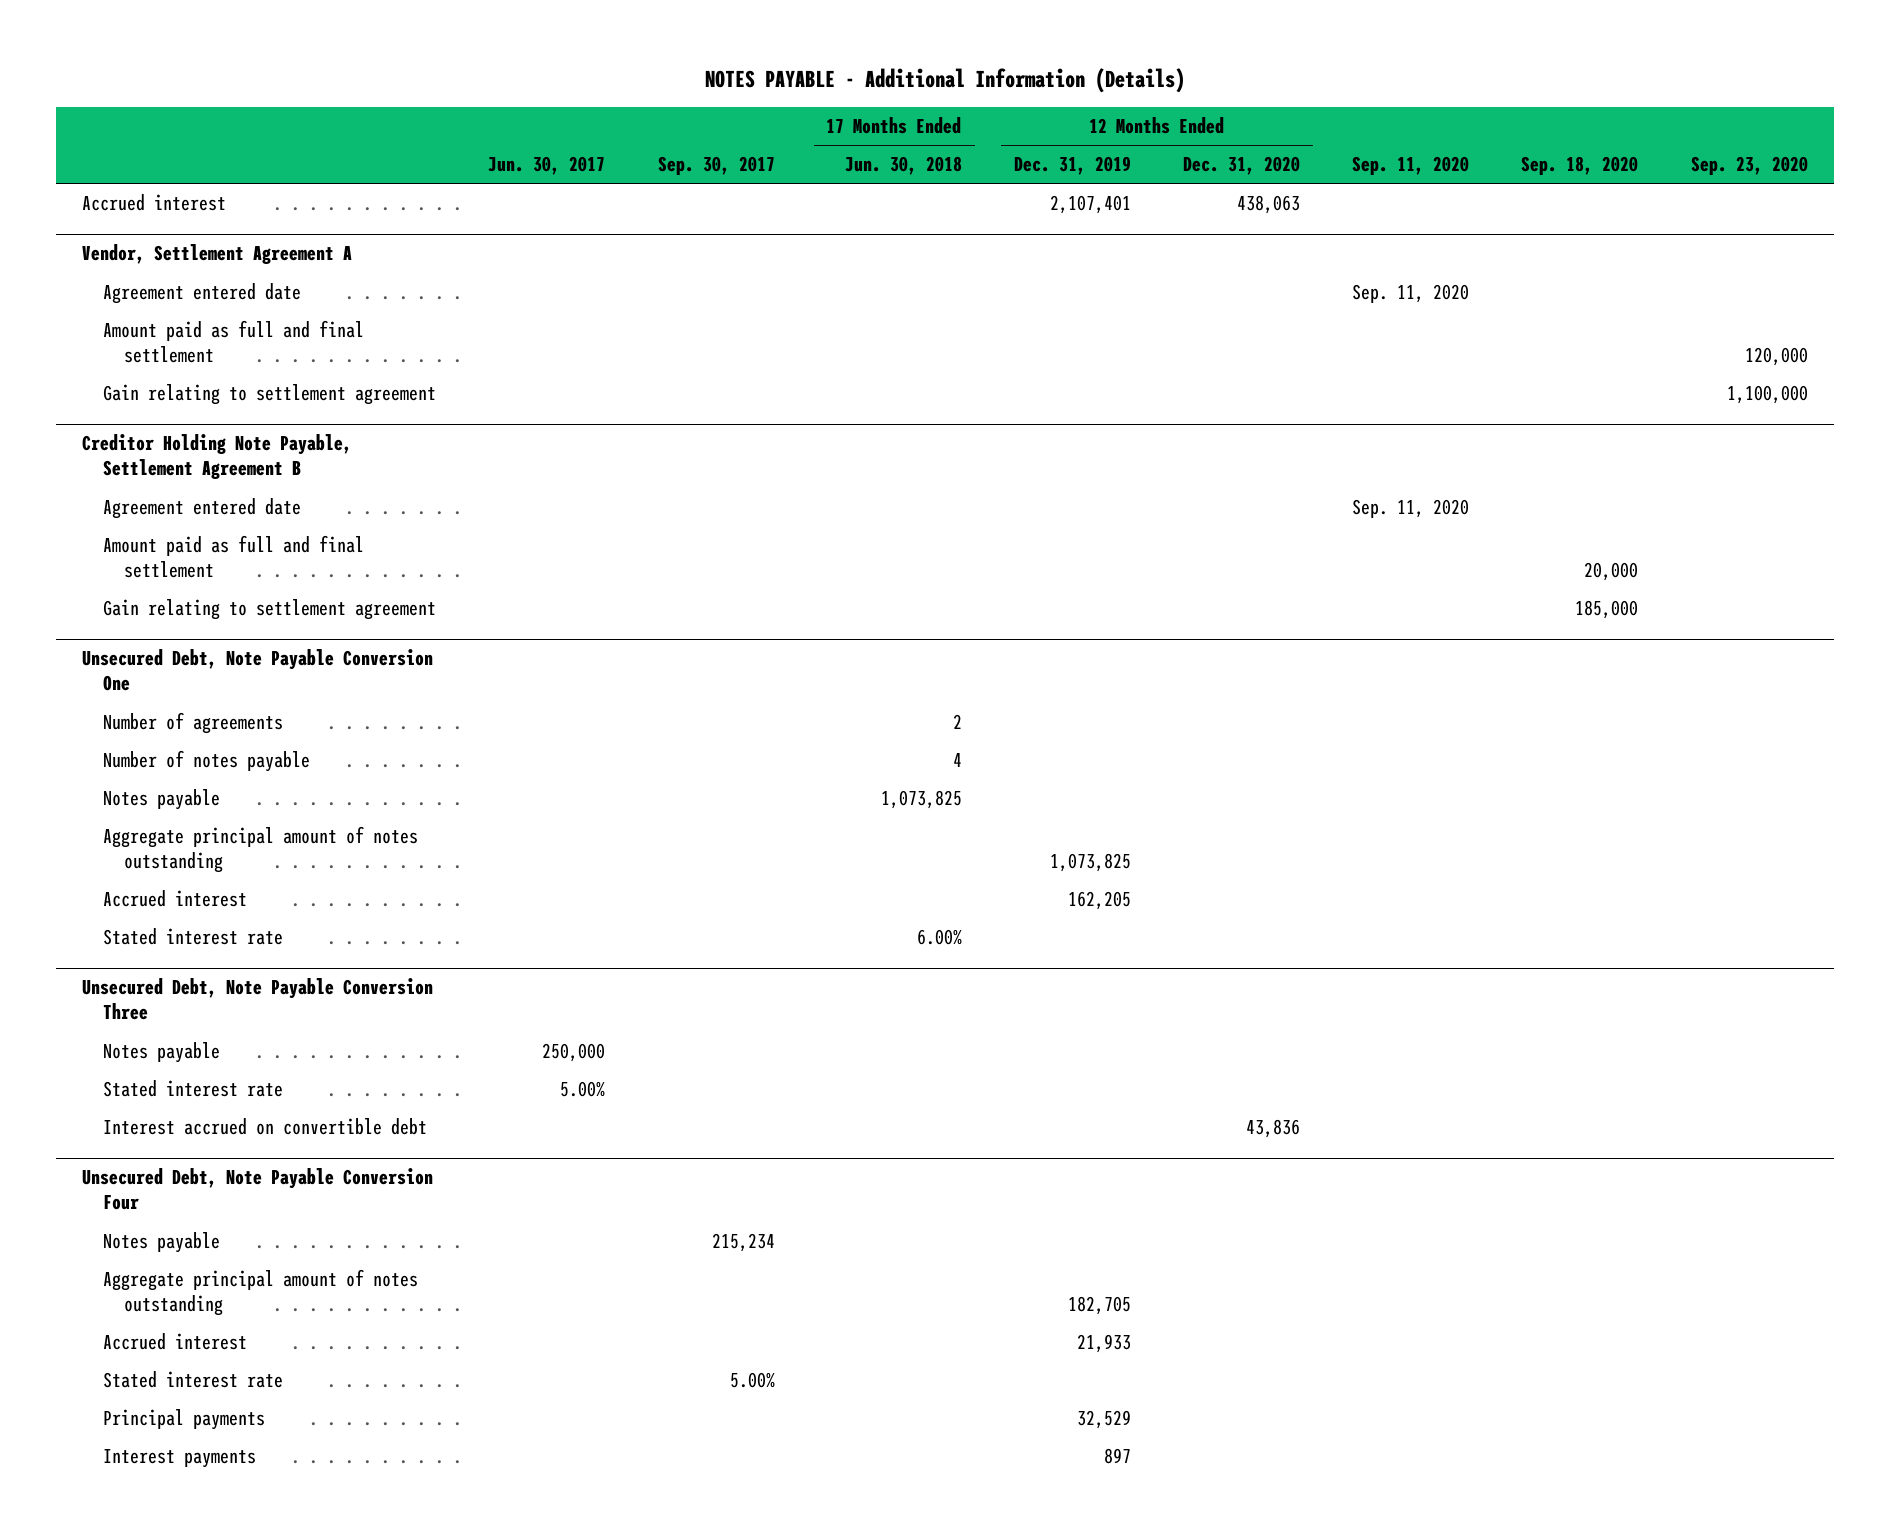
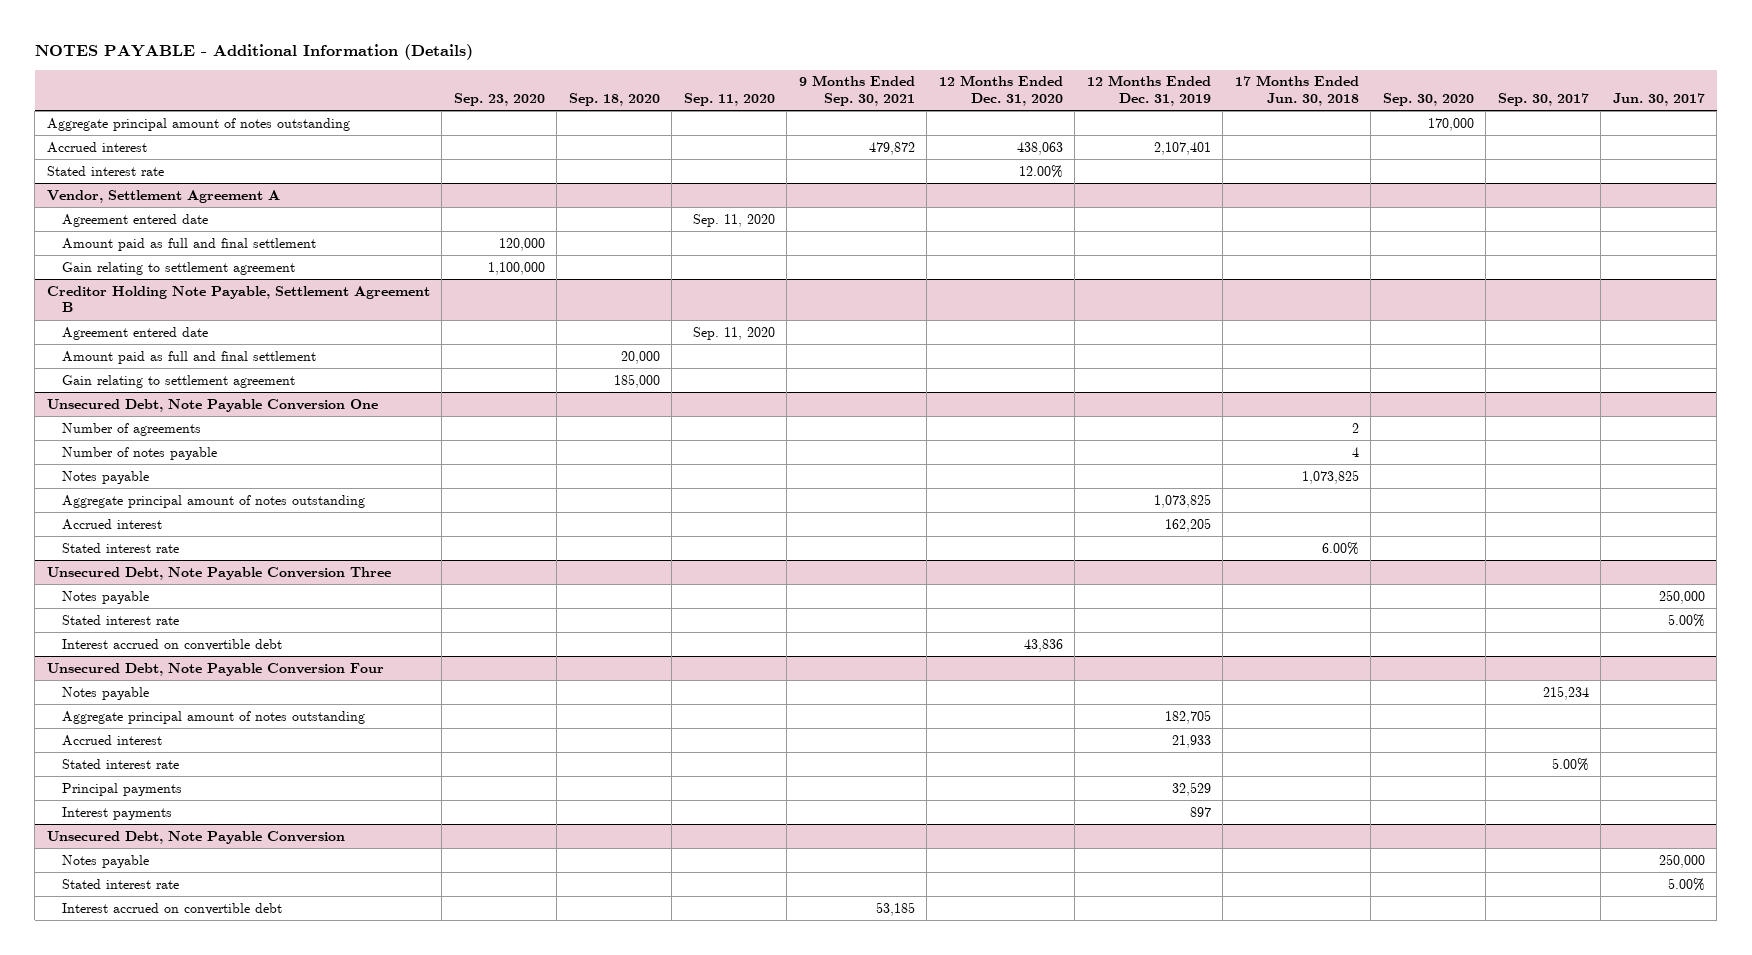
none -> [798,75,915,106] 9 Months Ended Sep. 30, 2021
none -> [1382,92,1474,106] Sep. 30, 2020
none -> [46,117,350,131] Aggregate principal amount of notes outstanding
none -> [46,165,164,176] Stated interest rate
none -> [46,830,345,844] Unsecured Debt, Note Payable Conversion
none -> [61,854,149,868] Notes payable
none -> [61,878,179,889] Stated interest rate
none -> [61,902,282,915] Interest accrued on convertible debt

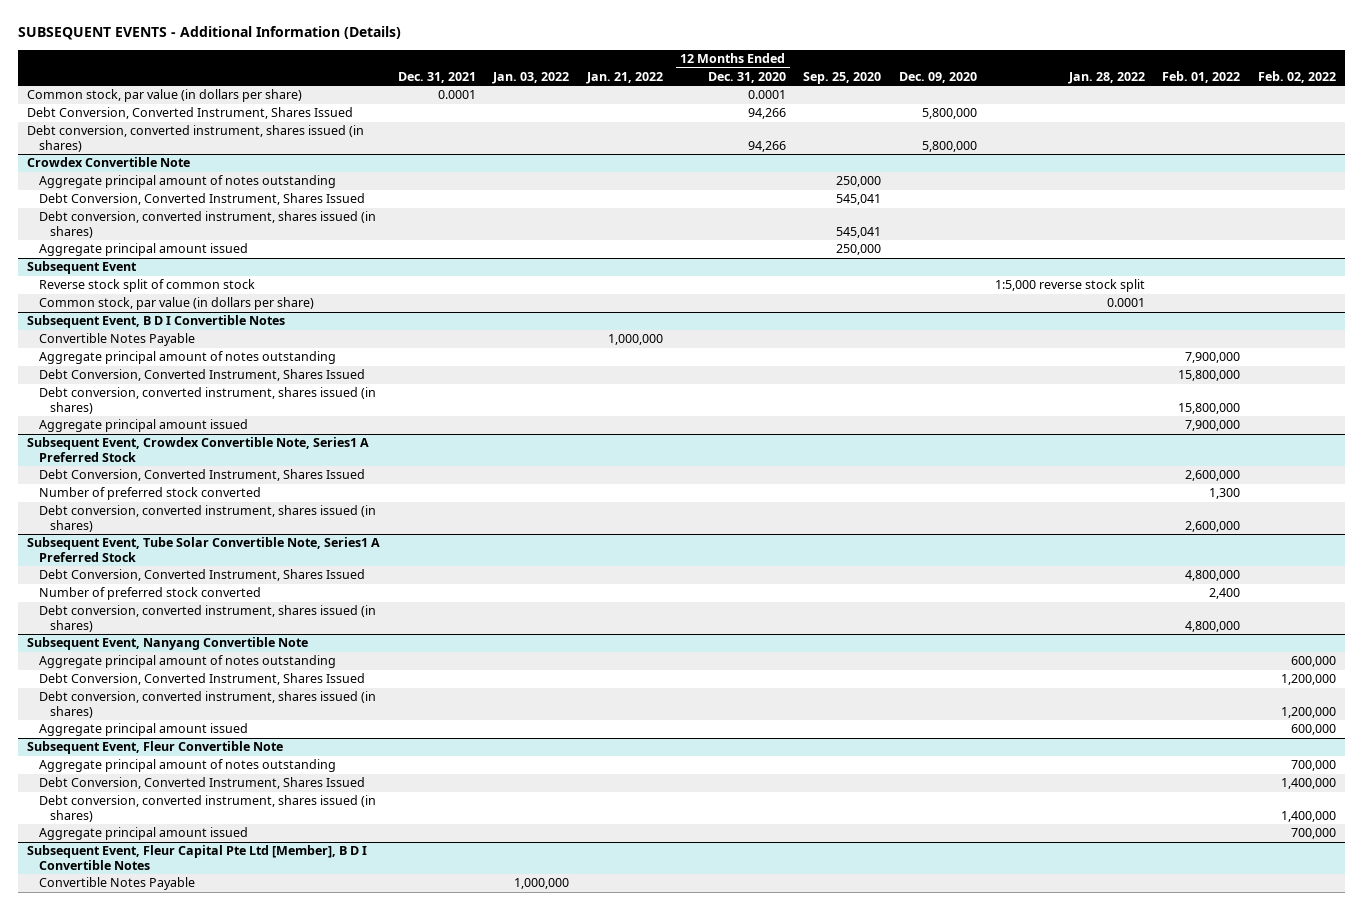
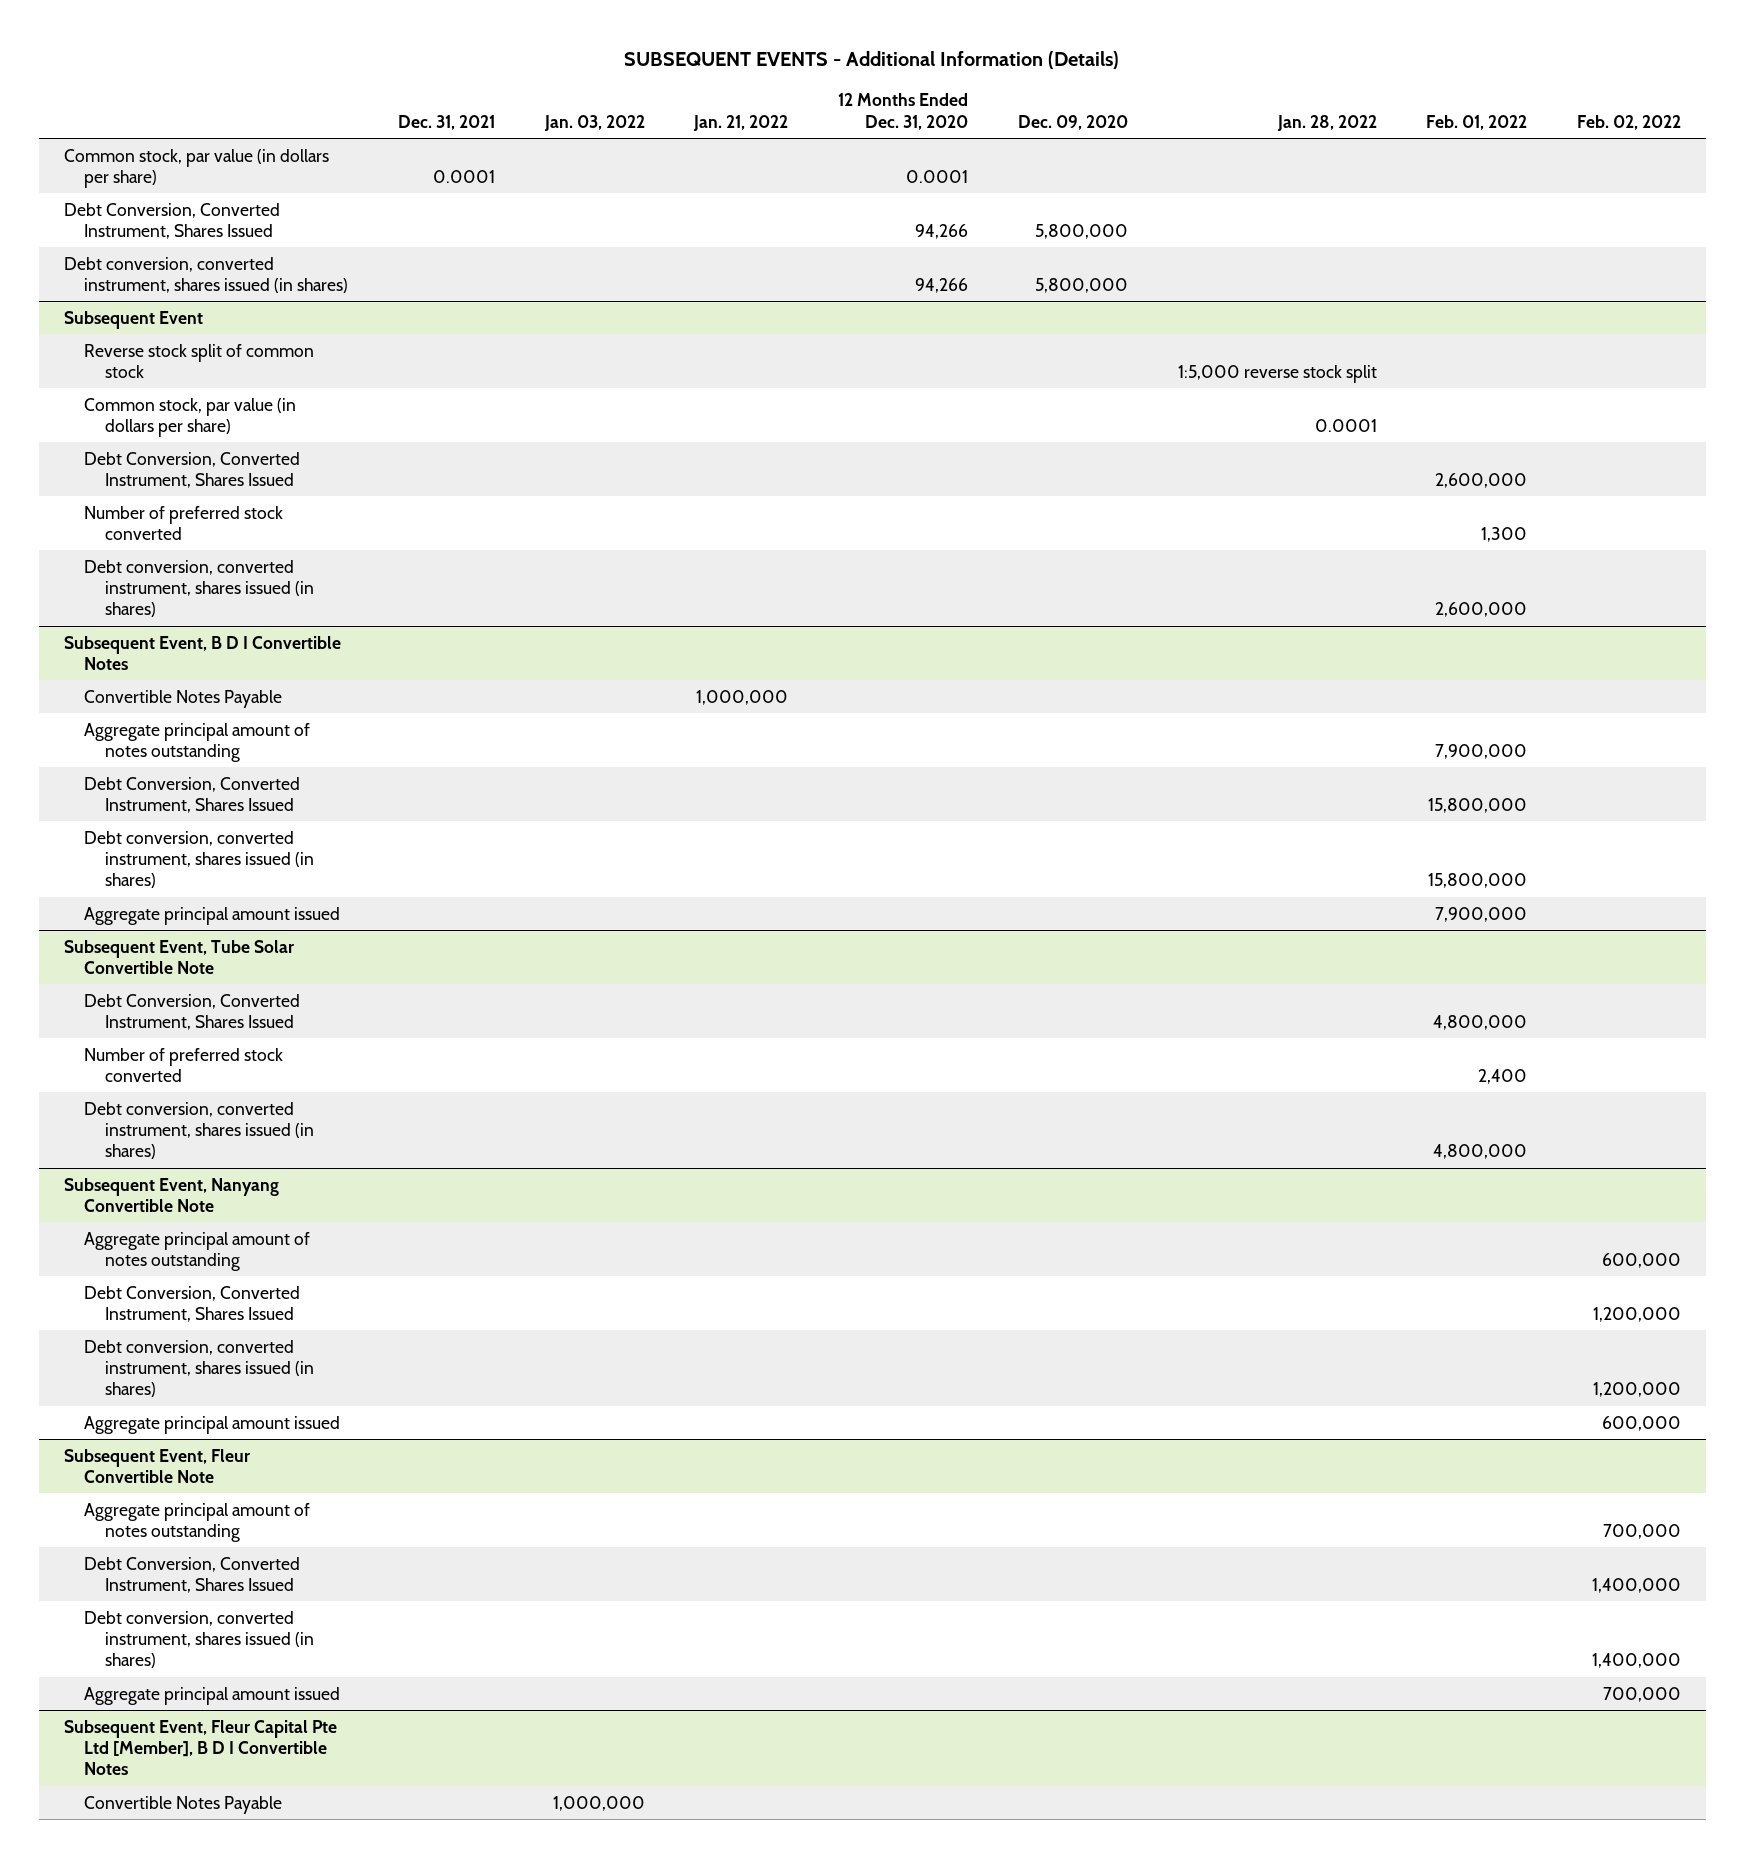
[803,71,882,84] Sep. 25, 2020 -> none
[27,157,191,168] Crowdex Convertible Note -> none
[38,175,336,189] Aggregate principal amount of notes outstanding -> none
[38,193,365,206] Debt Conversion, Converted Instrument, Shares Issued -> none
[38,211,376,238] Debt conversion, converted instrument, shares issued (in shares) -> none
[38,243,248,257] Aggregate principal amount issued -> none
none -> [84,451,301,488] Debt Conversion, Converted Instrument, Shares Issued
none -> [84,505,284,540] Number of preferred stock converted
none -> [84,559,314,618] Debt conversion, converted instrument, shares issued (in shares)
[27,437,370,462] Subsequent Event, Crowdex Convertible Note, Series1 A Preferred Stock -> none
[38,469,365,482] Debt Conversion, Converted Instrument, Shares Issued -> none
[38,487,261,501] Number of preferred stock converted -> none
[38,505,376,532] Debt conversion, converted instrument, shares issued (in shares) -> none
[27,537,381,562] Subsequent Event, Tube Solar Convertible Note, Series1 A Preferred Stock -> [63,939,294,974] Subsequent Event, Tube Solar Convertible Note

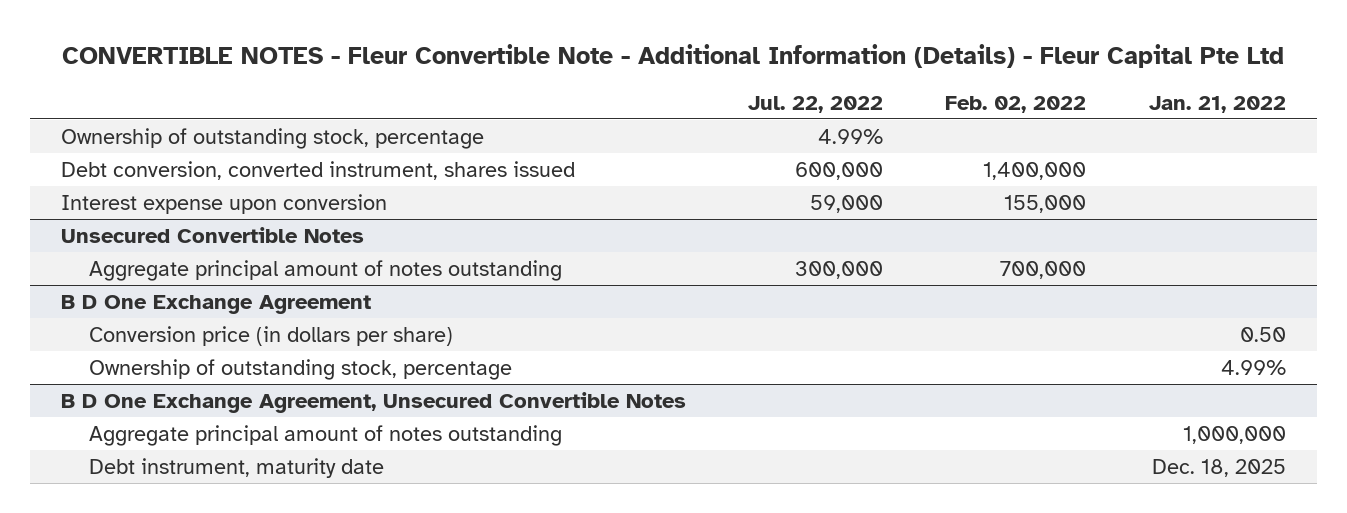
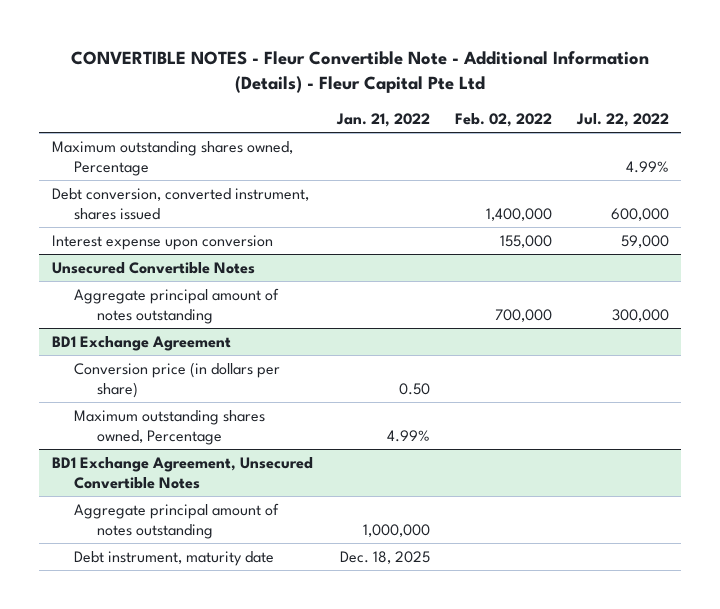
[61,128,485,150] Ownership of outstanding stock, percentage -> [51,140,293,176] Maximum outstanding shares owned, Percentage
[61,295,372,315] B D One Exchange Agreement -> [51,335,231,351] BD1 Exchange Agreement
[89,359,513,381] Ownership of outstanding stock, percentage -> [74,409,266,445] Maximum outstanding shares owned, Percentage
[61,392,687,414] B D One Exchange Agreement, Unsecured Convertible Notes -> [51,456,313,489] BD1 Exchange Agreement, Unsecured Convertible Notes

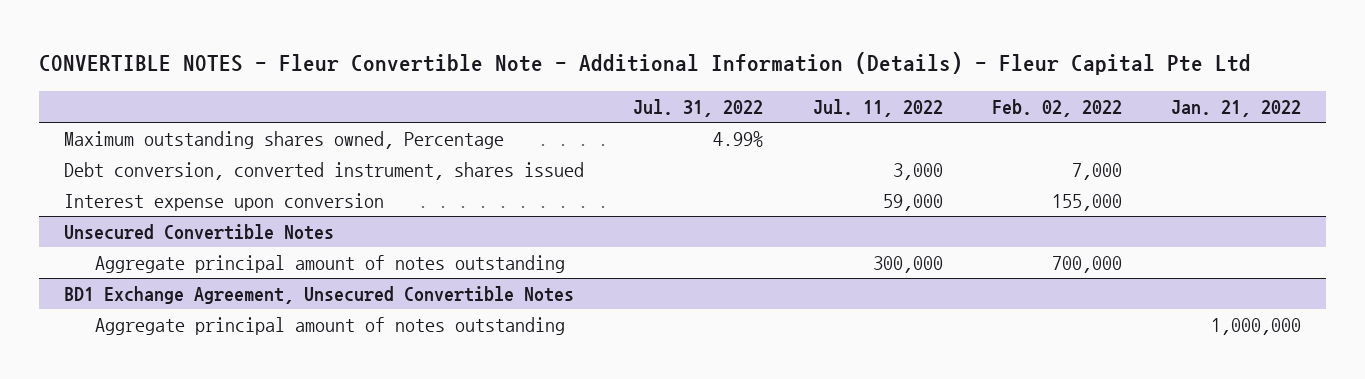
[575,113,669,128] Jul. 22, 2022 -> none
none -> [633,98,764,117] Jul. 31, 2022
none -> [812,98,943,117] Jul. 11, 2022
[486,207,553,221] 1,400,000 -> [1071,163,1122,181] 7,000
[51,335,231,351] BD1 Exchange Agreement -> none
[74,361,281,398] Conversion price (in dollars per share) -> none
[74,409,266,445] Maximum outstanding shares owned, Percentage -> none
[74,550,275,566] Debt instrument, maturity date -> none

